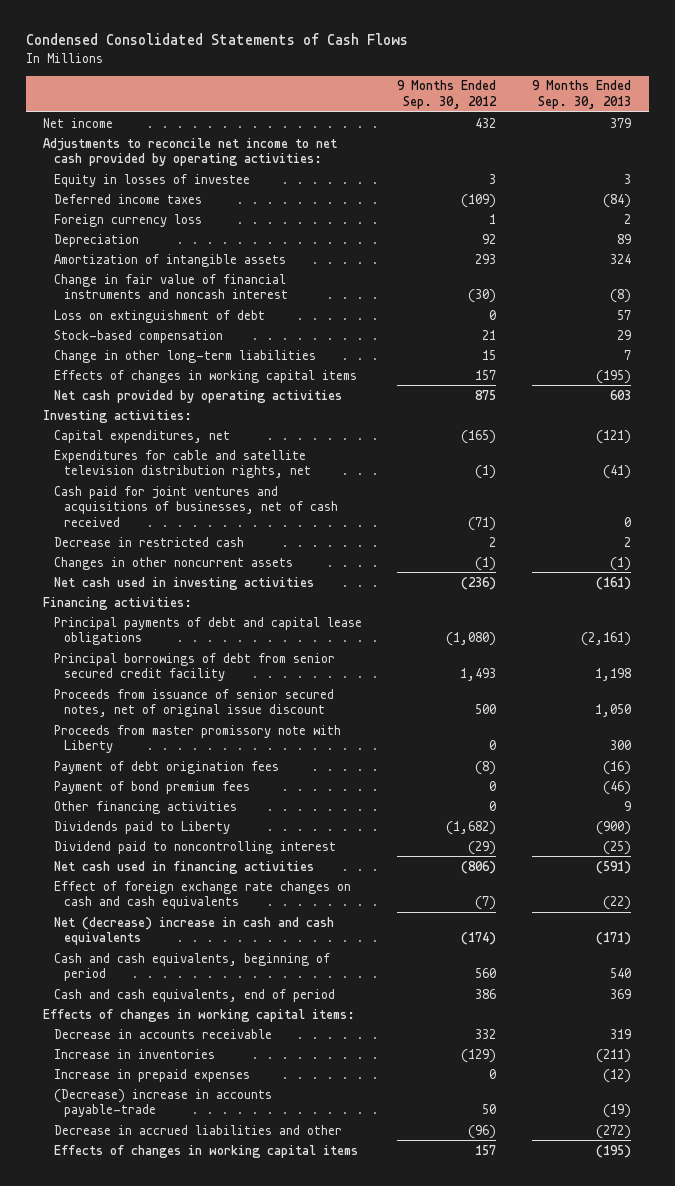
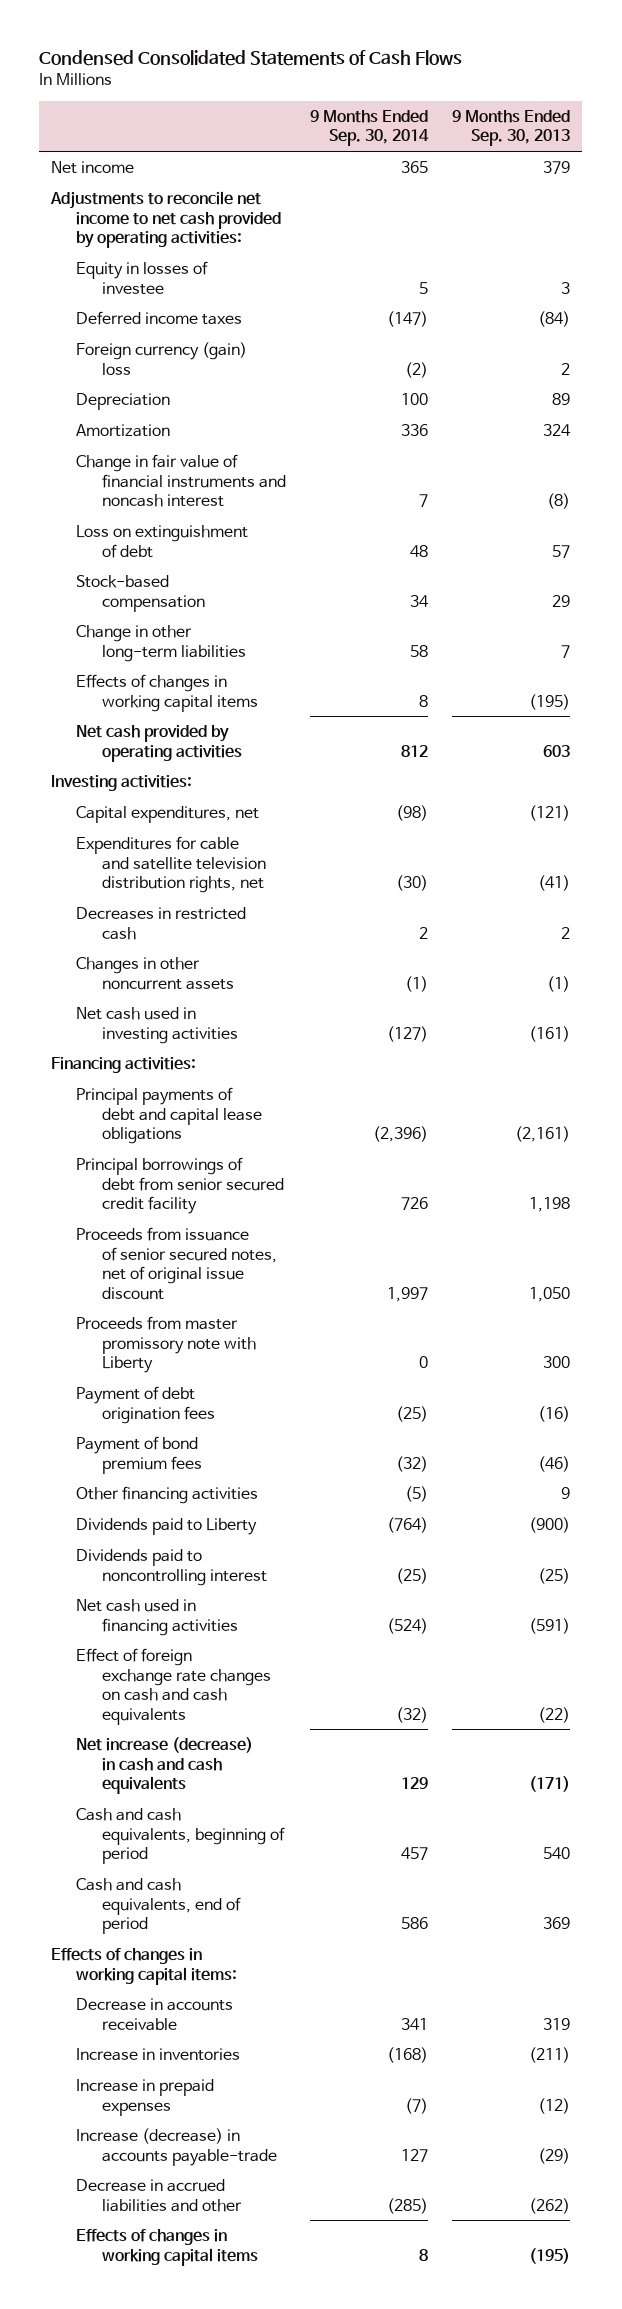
[397,80,498,109] 9 Months Ended Sep. 30, 2012 -> none
none -> [310,109,430,147] 9 Months Ended Sep. 30, 2014
[53,213,202,227] Foreign currency loss -> [76,342,248,375] Foreign currency (gain) loss
[53,253,286,267] Amortization of intangible assets -> [76,424,171,438] Amortization
[53,485,338,527] Cash paid for joint ventures and acquisitions of businesses, net of cash received -> none
[53,536,244,547] Decrease in restricted cash -> [76,907,247,940] Decreases in restricted cash
[53,840,336,854] Dividend paid to noncontrolling interest -> [76,1549,267,1586] Dividends paid to noncontrolling interest
[53,916,334,946] Net (decrease) increase in cash and cash equivalents -> [76,1737,254,1795] Net increase (decrease) in cash and cash equivalents
[53,1088,272,1118] (Decrease) increase in accounts payable-trade -> [76,2128,277,2166] Increase (decrease) in accounts payable-trade
[603,1104,632,1119] (19) -> [538,2147,571,2164] (29)
[596,1124,632,1139] (272) -> [529,2197,571,2214] (262)

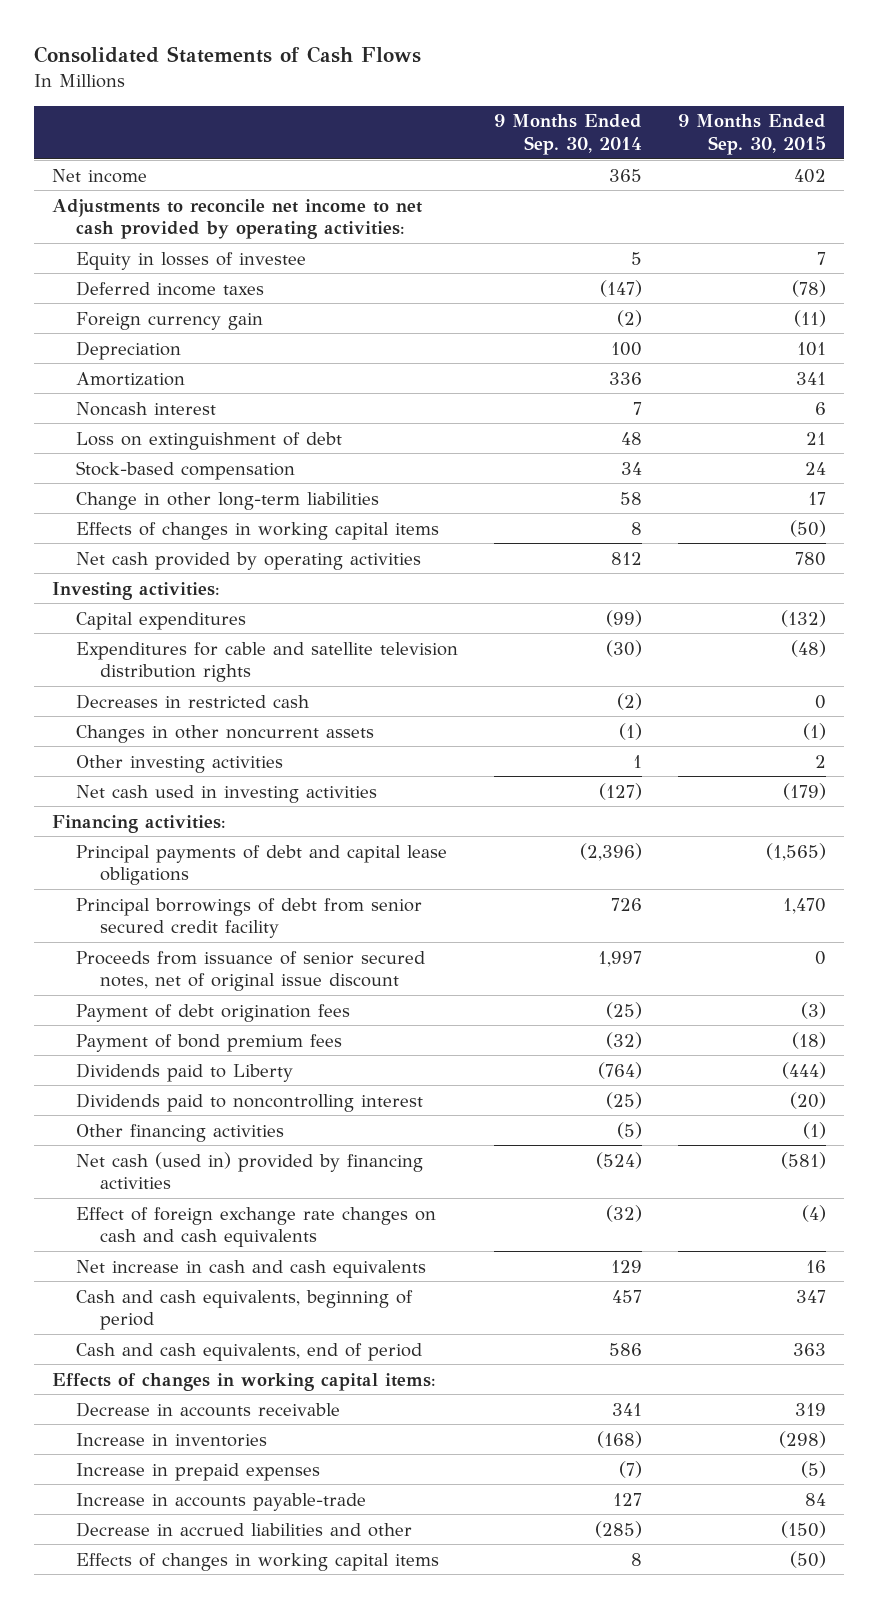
[39,49,463,66] Condensed Consolidated Statements of Cash Flows -> [33,46,421,64] Consolidated Statements of Cash Flows
[452,109,571,147] 9 Months Ended Sep. 30, 2013 -> none
none -> [678,114,827,155] 9 Months Ended Sep. 30, 2015
[76,342,248,375] Foreign currency (gain) loss -> [75,311,263,330] Foreign currency gain
[76,454,286,508] Change in fair value of financial instruments and noncash interest -> none
none -> [75,401,216,416] Noncash interest
[76,806,260,824] Capital expenditures, net -> [75,611,246,630] Capital expenditures
[396,805,429,822] (98) -> [606,609,643,627] (99)
[76,836,266,894] Expenditures for cable and satellite television distribution rights, net -> [75,641,458,683] Expenditures for cable and satellite television distribution rights
[419,926,429,939] 2 -> [617,692,643,710] (2)
none -> [75,754,283,773] Other investing activities
[76,1316,256,1374] Proceeds from master promissory note with Liberty -> none
[76,1486,259,1505] Other financing activities -> [75,1123,284,1142] Other financing activities
[76,1599,238,1636] Net cash used in financing activities -> [75,1151,423,1190] Net cash (used in) provided by financing activities
[76,1737,254,1795] Net increase (decrease) in cash and cash equivalents -> [75,1259,426,1278] Net increase in cash and cash equivalents
[76,2128,277,2166] Increase (decrease) in accounts payable-trade -> [75,1492,366,1511] Increase in accounts payable-trade

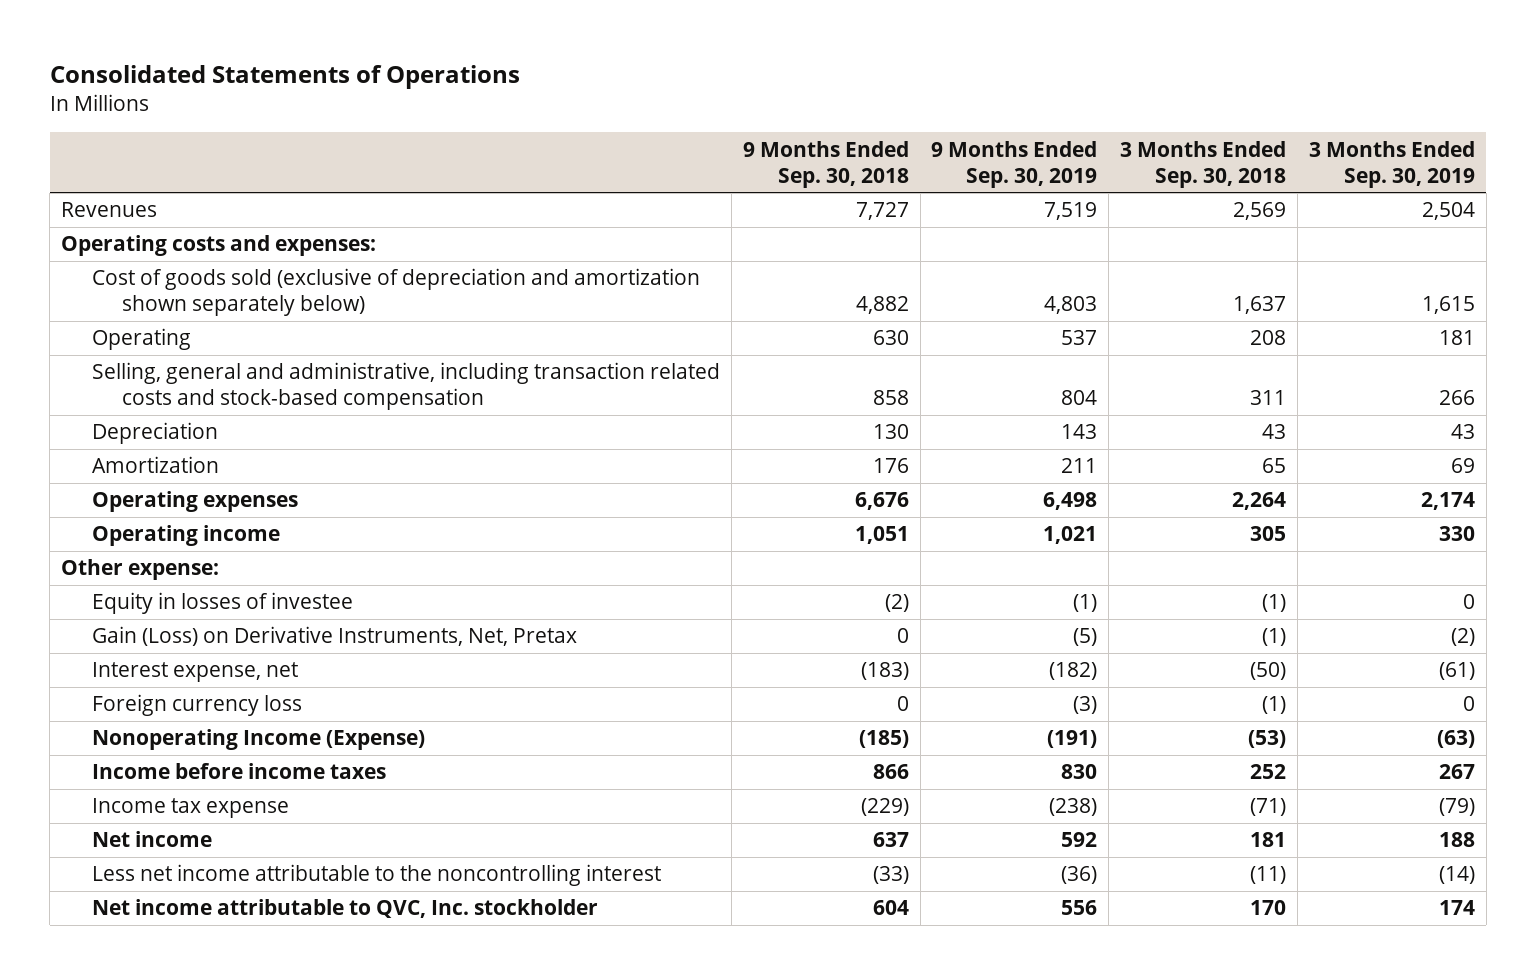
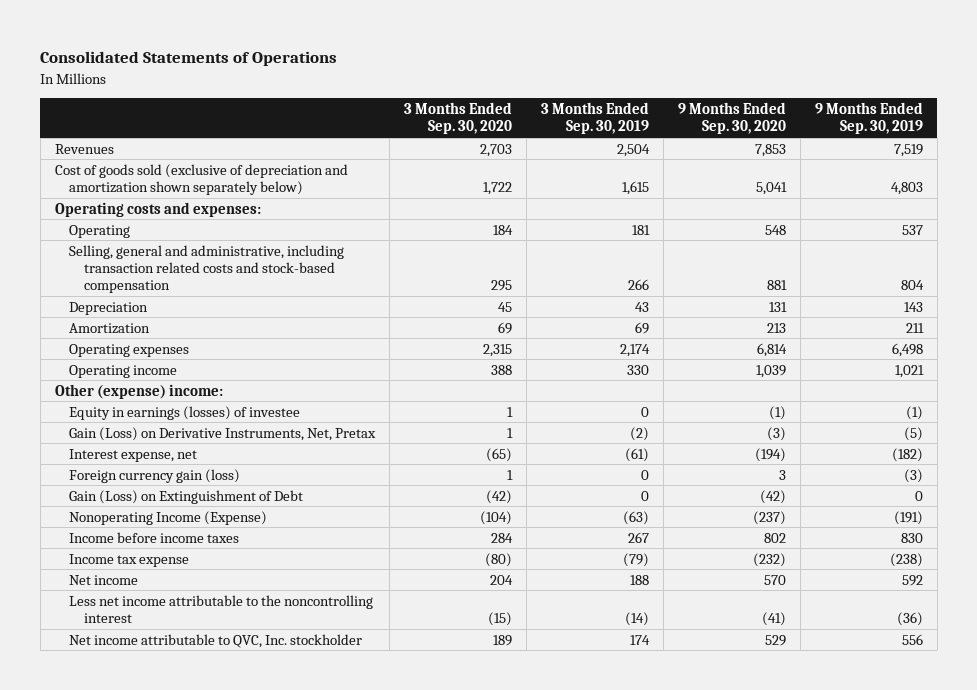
[742,140,909,188] 9 Months Ended Sep. 30, 2018 -> none
[1120,140,1287,188] 3 Months Ended Sep. 30, 2018 -> none
none -> [404,102,513,135] 3 Months Ended Sep. 30, 2020
none -> [677,102,786,135] 9 Months Ended Sep. 30, 2020
[61,235,377,257] Operating costs and expenses: -> [54,201,261,217] Operating costs and expenses:
[61,559,220,581] Other expense: -> [54,383,223,399] Other (expense) income:
[91,592,353,615] Equity in losses of investee -> [69,405,301,420] Equity in earnings (losses) of investee
[91,694,302,717] Foreign currency loss -> [69,468,241,483] Foreign currency gain (loss)
none -> [69,489,304,504] Gain (Loss) on Extinguishment of Debt

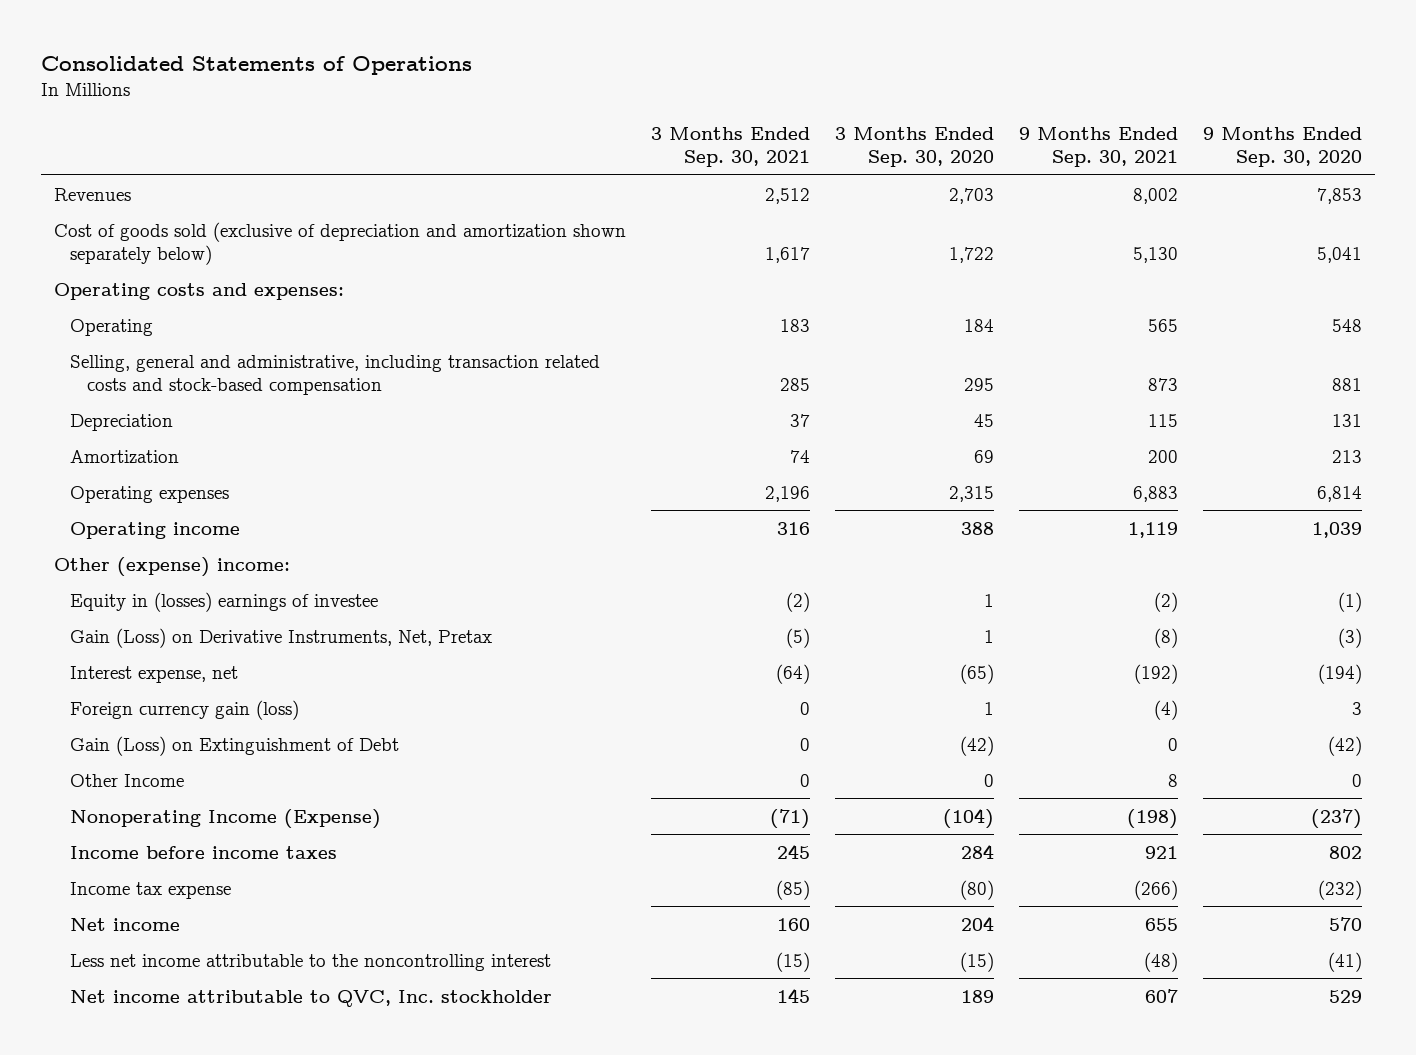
[541,102,650,135] 3 Months Ended Sep. 30, 2019 -> none
[814,102,923,135] 9 Months Ended Sep. 30, 2019 -> none
none -> [650,127,810,168] 3 Months Ended Sep. 30, 2021
none -> [1019,127,1179,168] 9 Months Ended Sep. 30, 2021
[69,405,301,420] Equity in earnings (losses) of investee -> [70,591,379,612] Equity in (losses) earnings of investee
none -> [70,773,185,787] Other Income

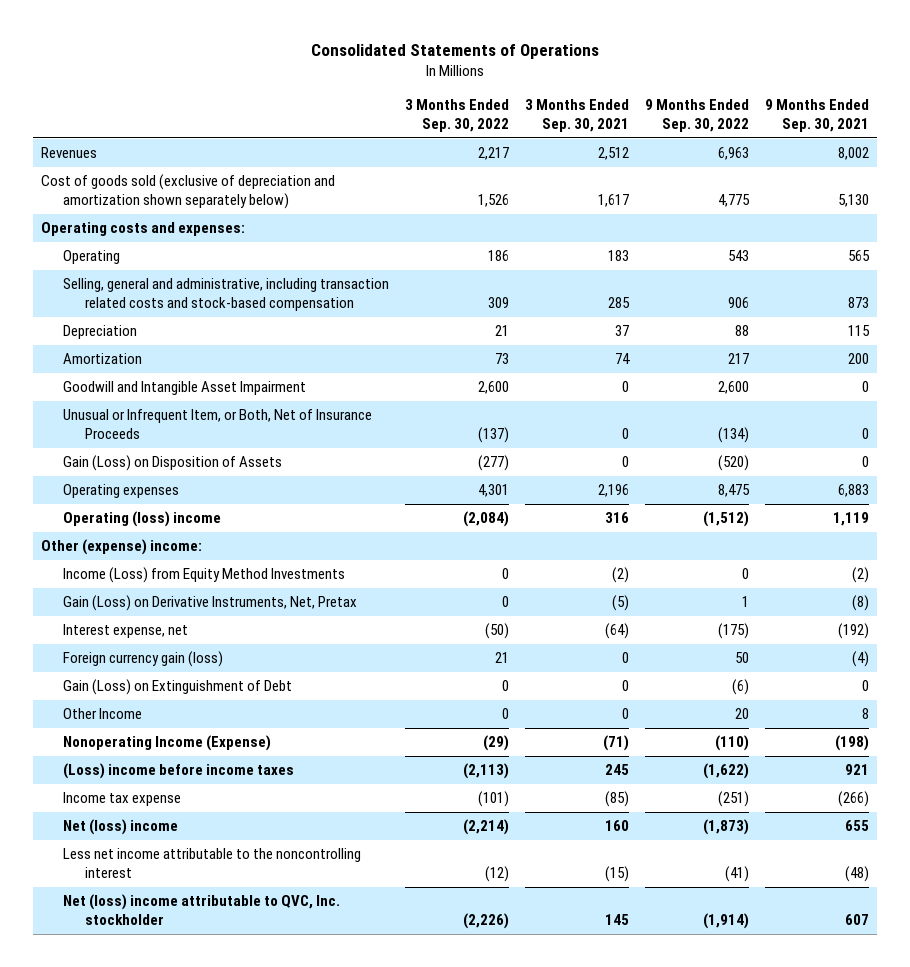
[834,127,994,168] 3 Months Ended Sep. 30, 2020 -> none
[1203,127,1363,168] 9 Months Ended Sep. 30, 2020 -> none
none -> [405,99,510,132] 3 Months Ended Sep. 30, 2022
none -> [645,99,750,132] 9 Months Ended Sep. 30, 2022
none -> [62,381,306,396] Goodwill and Intangible Asset Impairment
none -> [62,409,372,439] Unusual or Infrequent Item, or Both, Net of Insurance Proceeds
none -> [62,455,282,472] Gain (Loss) on Disposition of Assets
[70,521,241,539] Operating income -> [62,511,221,528] Operating (loss) income
[70,591,379,612] Equity in (losses) earnings of investee -> [62,567,345,584] Income (Loss) from Equity Method Investments
[70,845,338,859] Income before income taxes -> [62,763,294,780] (Loss) income before income taxes
[70,917,181,931] Net income -> [62,819,178,836] Net (loss) income
[70,989,553,1007] Net income attributable to QVC, Inc. stockholder -> [62,894,340,925] Net (loss) income attributable to QVC, Inc. stockholder

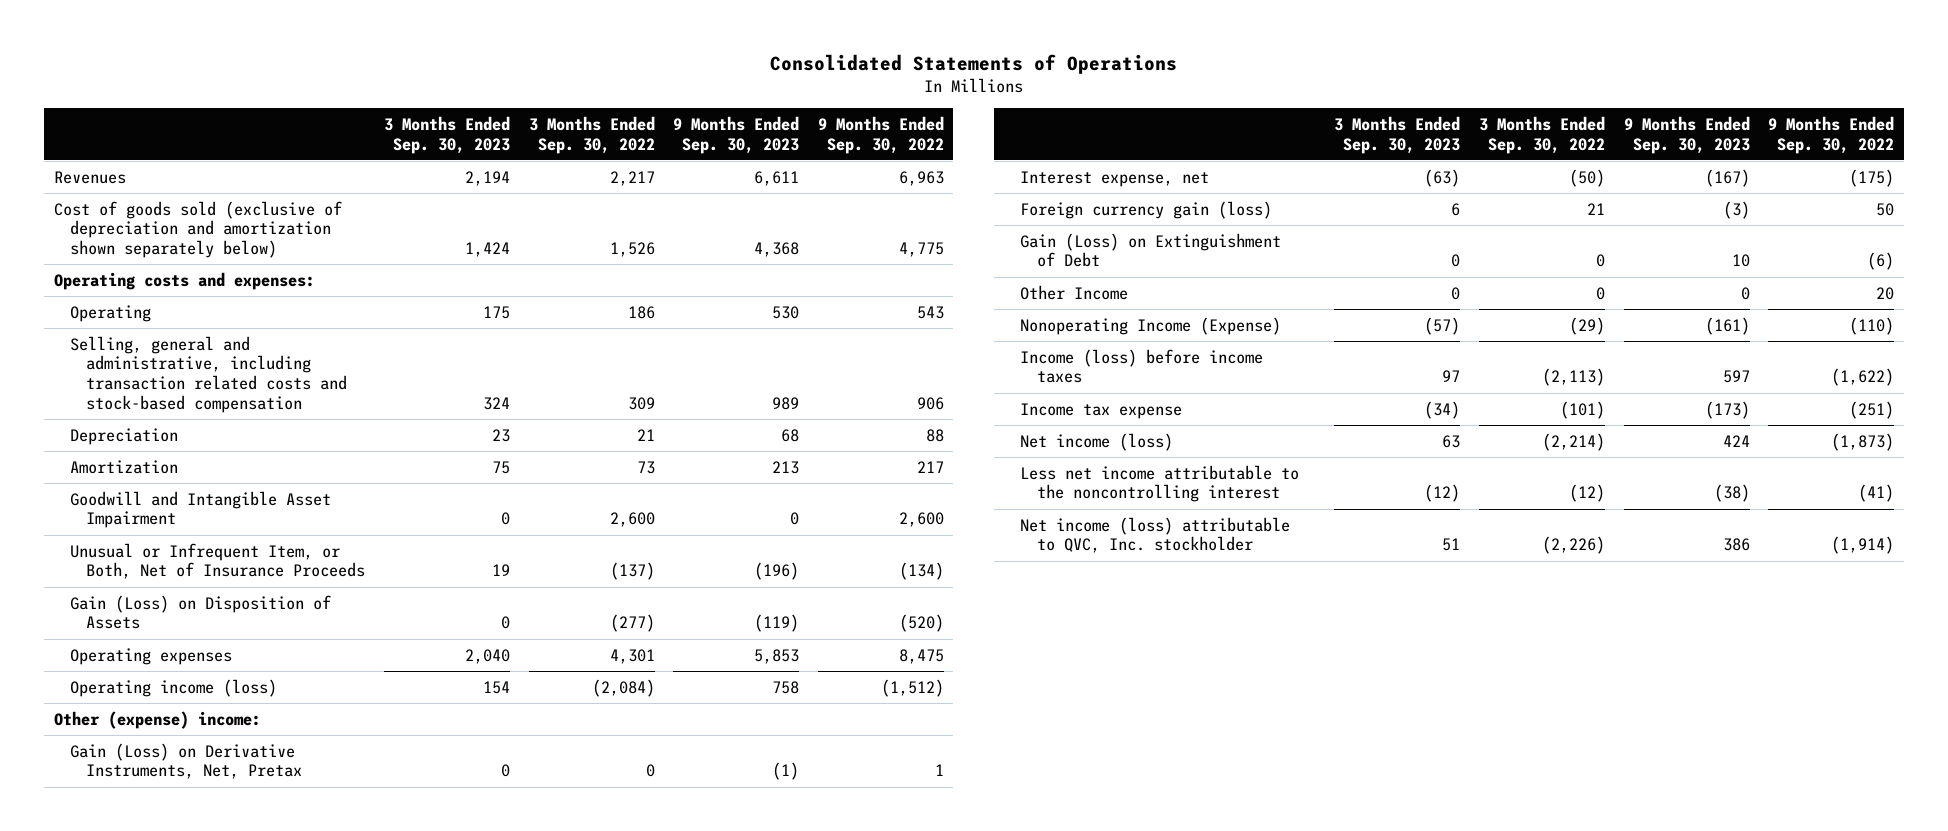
[525,99,630,132] 3 Months Ended Sep. 30, 2021 -> none
[765,99,870,132] 9 Months Ended Sep. 30, 2021 -> none
none -> [384,115,511,154] 3 Months Ended Sep. 30, 2023
none -> [673,115,800,154] 9 Months Ended Sep. 30, 2023
[62,511,221,528] Operating (loss) income -> [69,678,277,697] Operating income (loss)
[62,567,345,584] Income (Loss) from Equity Method Investments -> none
[62,763,294,780] (Loss) income before income taxes -> [1020,348,1264,384] Income (loss) before income taxes
[62,819,178,836] Net (loss) income -> [1020,432,1174,451] Net income (loss)
[62,894,340,925] Net (loss) income attributable to QVC, Inc. stockholder -> [1020,516,1291,554] Net income (loss) attributable to QVC, Inc. stockholder

